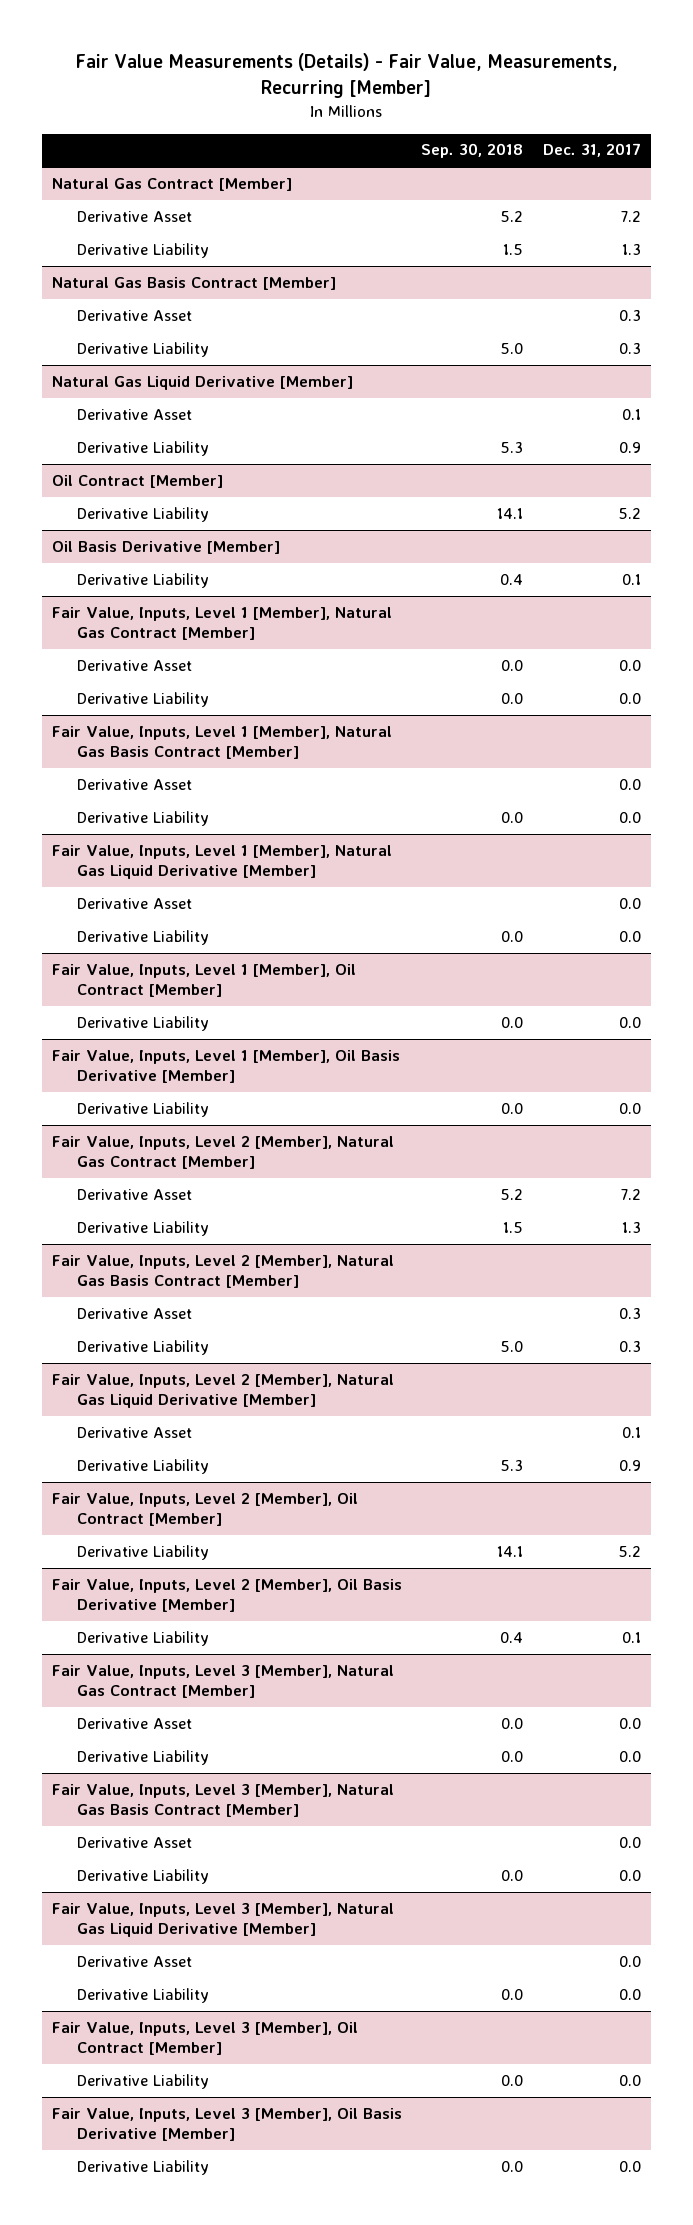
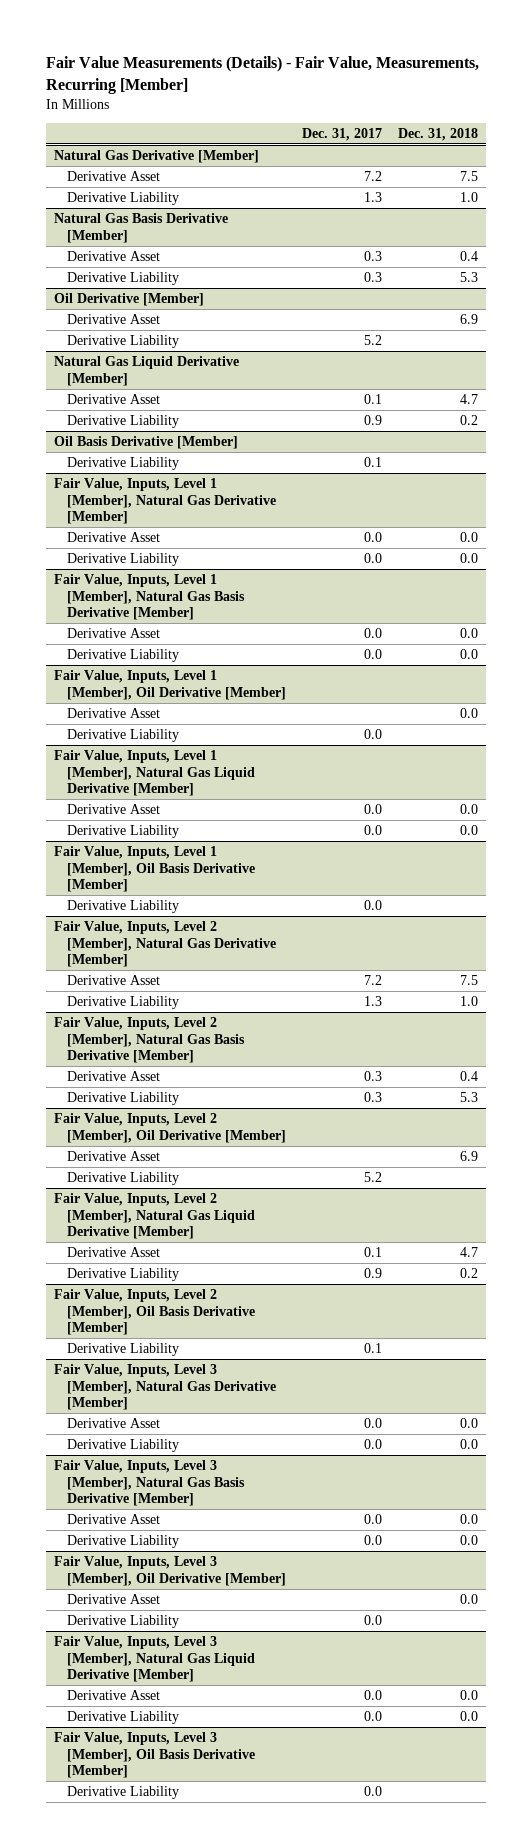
[421,143,524,159] Sep. 30, 2018 -> none
none -> [397,127,478,141] Dec. 31, 2018
[52,177,293,191] Natural Gas Contract [Member] -> [53,150,259,164] Natural Gas Derivative [Member]
[52,276,337,290] Natural Gas Basis Contract [Member] -> [53,213,228,243] Natural Gas Basis Derivative [Member]
none -> [53,293,204,307] Oil Derivative [Member]
none -> [67,314,161,325] Derivative Asset
none -> [67,335,180,349] Derivative Liability
[52,474,224,488] Oil Contract [Member] -> none
[76,506,209,522] Derivative Liability -> none
[52,606,393,641] Fair Value, Inputs, Level 1 [Member], Natural Gas Contract [Member] -> [53,478,277,525] Fair Value, Inputs, Level 1 [Member], Natural Gas Derivative [Member]
[52,725,393,760] Fair Value, Inputs, Level 1 [Member], Natural Gas Basis Contract [Member] -> [53,574,246,621] Fair Value, Inputs, Level 1 [Member], Natural Gas Basis Derivative [Member]
none -> [53,670,287,700] Fair Value, Inputs, Level 1 [Member], Oil Derivative [Member]
none -> [67,708,161,719] Derivative Asset
none -> [67,729,180,743] Derivative Liability
[52,963,357,998] Fair Value, Inputs, Level 1 [Member], Oil Contract [Member] -> none
[76,1015,209,1031] Derivative Liability -> none
[52,1135,395,1170] Fair Value, Inputs, Level 2 [Member], Natural Gas Contract [Member] -> [53,921,277,968] Fair Value, Inputs, Level 2 [Member], Natural Gas Derivative [Member]
[52,1254,395,1289] Fair Value, Inputs, Level 2 [Member], Natural Gas Basis Contract [Member] -> [53,1017,246,1064] Fair Value, Inputs, Level 2 [Member], Natural Gas Basis Derivative [Member]
none -> [53,1113,287,1143] Fair Value, Inputs, Level 2 [Member], Oil Derivative [Member]
none -> [67,1151,161,1162] Derivative Asset
none -> [67,1172,180,1186] Derivative Liability
[52,1492,359,1527] Fair Value, Inputs, Level 2 [Member], Oil Contract [Member] -> none
[76,1544,209,1560] Derivative Liability -> none
[52,1664,395,1699] Fair Value, Inputs, Level 3 [Member], Natural Gas Contract [Member] -> [53,1364,277,1411] Fair Value, Inputs, Level 3 [Member], Natural Gas Derivative [Member]
[52,1783,395,1818] Fair Value, Inputs, Level 3 [Member], Natural Gas Basis Contract [Member] -> [53,1460,246,1507] Fair Value, Inputs, Level 3 [Member], Natural Gas Basis Derivative [Member]
none -> [53,1556,287,1586] Fair Value, Inputs, Level 3 [Member], Oil Derivative [Member]
none -> [67,1594,161,1605] Derivative Asset
none -> [67,1615,180,1629] Derivative Liability
[52,2021,359,2056] Fair Value, Inputs, Level 3 [Member], Oil Contract [Member] -> none
[76,2073,209,2089] Derivative Liability -> none

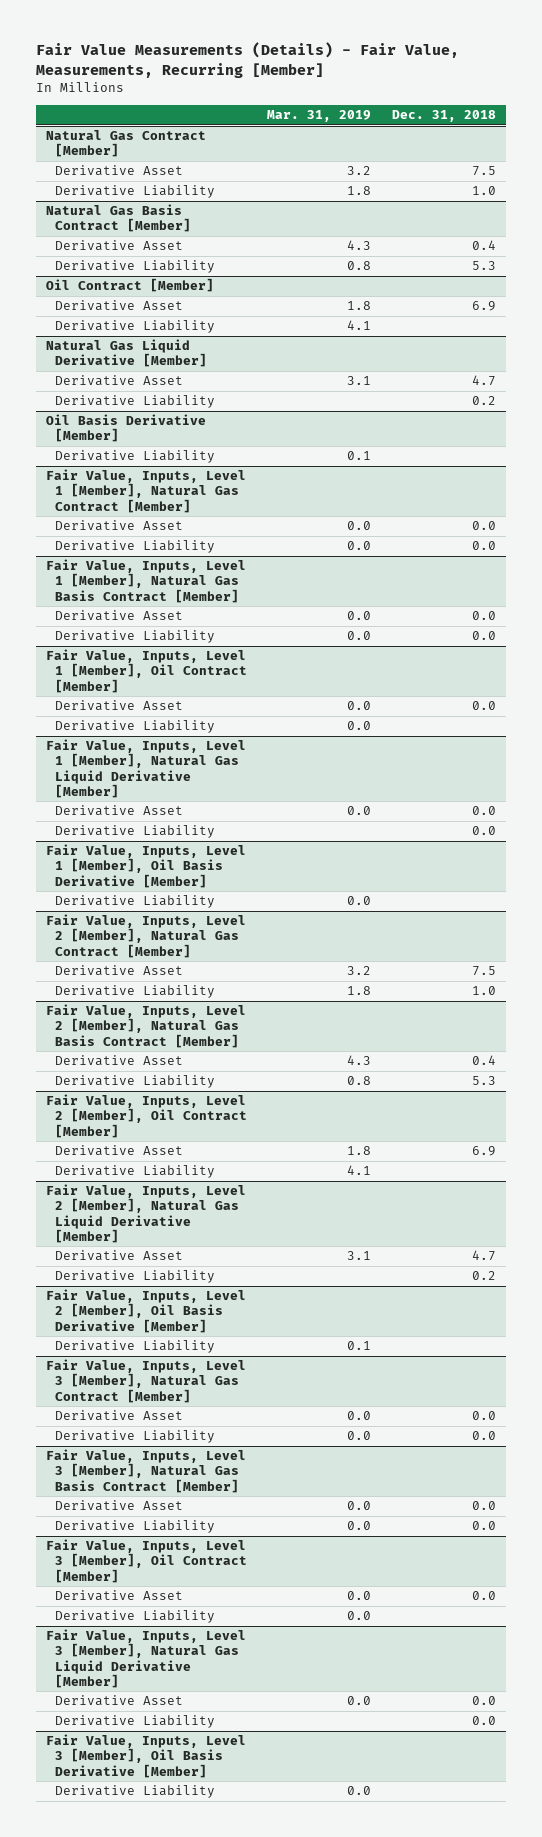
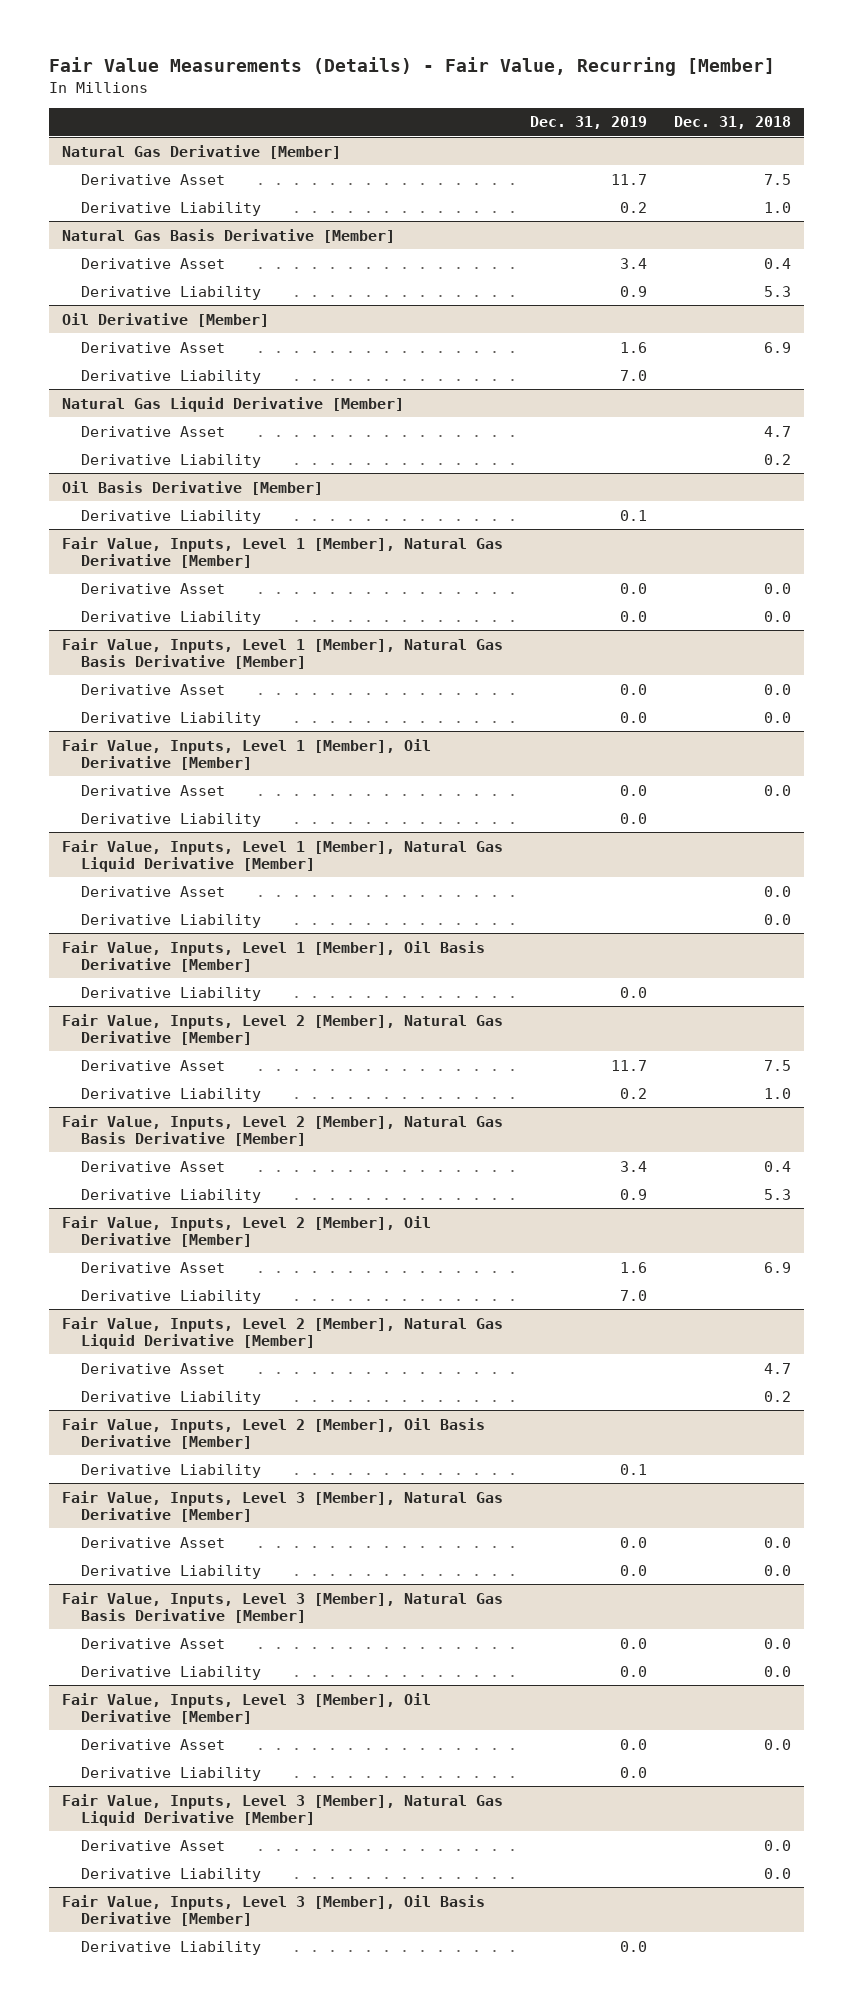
[35,42,459,79] Fair Value Measurements (Details) - Fair Value, Measurements, Recurring [Member] -> [49,57,776,77] Fair Value Measurements (Details) - Fair Value, Recurring [Member]
[267,110,372,123] Mar. 31, 2019 -> none
none -> [530,116,648,130] Dec. 31, 2019
[45,130,206,158] Natural Gas Contract [Member] -> [62,144,342,159] Natural Gas Derivative [Member]
[45,204,192,233] Natural Gas Basis Contract [Member] -> [62,228,396,243] Natural Gas Basis Derivative [Member]
[45,278,214,293] Oil Contract [Member] -> [62,312,270,327] Oil Derivative [Member]
[45,469,246,513] Fair Value, Inputs, Level 1 [Member], Natural Gas Contract [Member] -> [62,536,504,568] Fair Value, Inputs, Level 1 [Member], Natural Gas Derivative [Member]
[45,559,246,603] Fair Value, Inputs, Level 1 [Member], Natural Gas Basis Contract [Member] -> [62,637,504,669] Fair Value, Inputs, Level 1 [Member], Natural Gas Basis Derivative [Member]
[45,649,248,693] Fair Value, Inputs, Level 1 [Member], Oil Contract [Member] -> [62,738,432,770] Fair Value, Inputs, Level 1 [Member], Oil Derivative [Member]
[45,914,246,958] Fair Value, Inputs, Level 2 [Member], Natural Gas Contract [Member] -> [62,1013,504,1045] Fair Value, Inputs, Level 2 [Member], Natural Gas Derivative [Member]
[45,1004,246,1048] Fair Value, Inputs, Level 2 [Member], Natural Gas Basis Contract [Member] -> [62,1114,504,1146] Fair Value, Inputs, Level 2 [Member], Natural Gas Basis Derivative [Member]
[45,1094,248,1138] Fair Value, Inputs, Level 2 [Member], Oil Contract [Member] -> [62,1215,432,1247] Fair Value, Inputs, Level 2 [Member], Oil Derivative [Member]
[45,1359,246,1403] Fair Value, Inputs, Level 3 [Member], Natural Gas Contract [Member] -> [62,1490,504,1522] Fair Value, Inputs, Level 3 [Member], Natural Gas Derivative [Member]
[45,1449,246,1493] Fair Value, Inputs, Level 3 [Member], Natural Gas Basis Contract [Member] -> [62,1591,504,1623] Fair Value, Inputs, Level 3 [Member], Natural Gas Basis Derivative [Member]
[45,1539,248,1583] Fair Value, Inputs, Level 3 [Member], Oil Contract [Member] -> [62,1692,432,1724] Fair Value, Inputs, Level 3 [Member], Oil Derivative [Member]

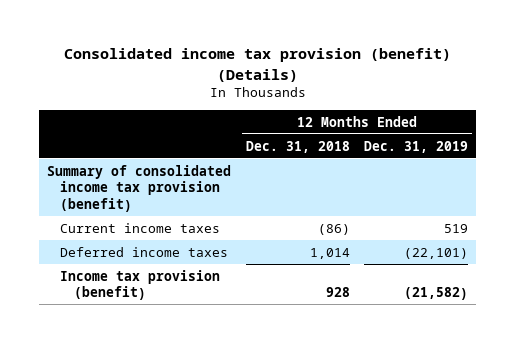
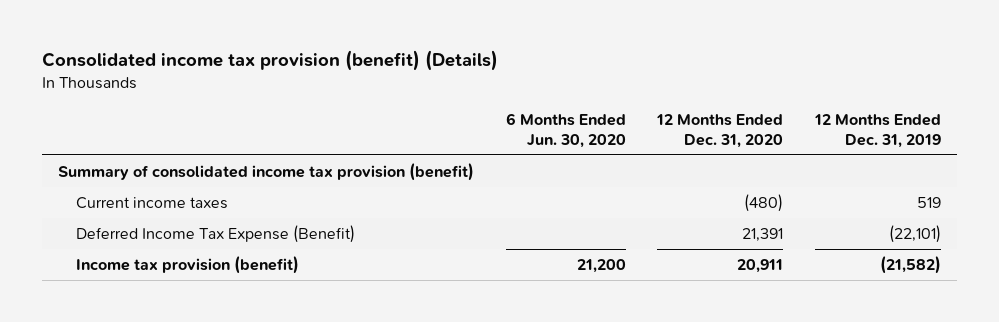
[245,140,350,153] Dec. 31, 2018 -> none
none -> [505,112,626,148] 6 Months Ended Jun. 30, 2020
none -> [656,113,784,148] 12 Months Ended Dec. 31, 2020
[60,246,229,257] Deferred income taxes -> [76,225,356,244] Deferred Income Tax Expense (Benefit)

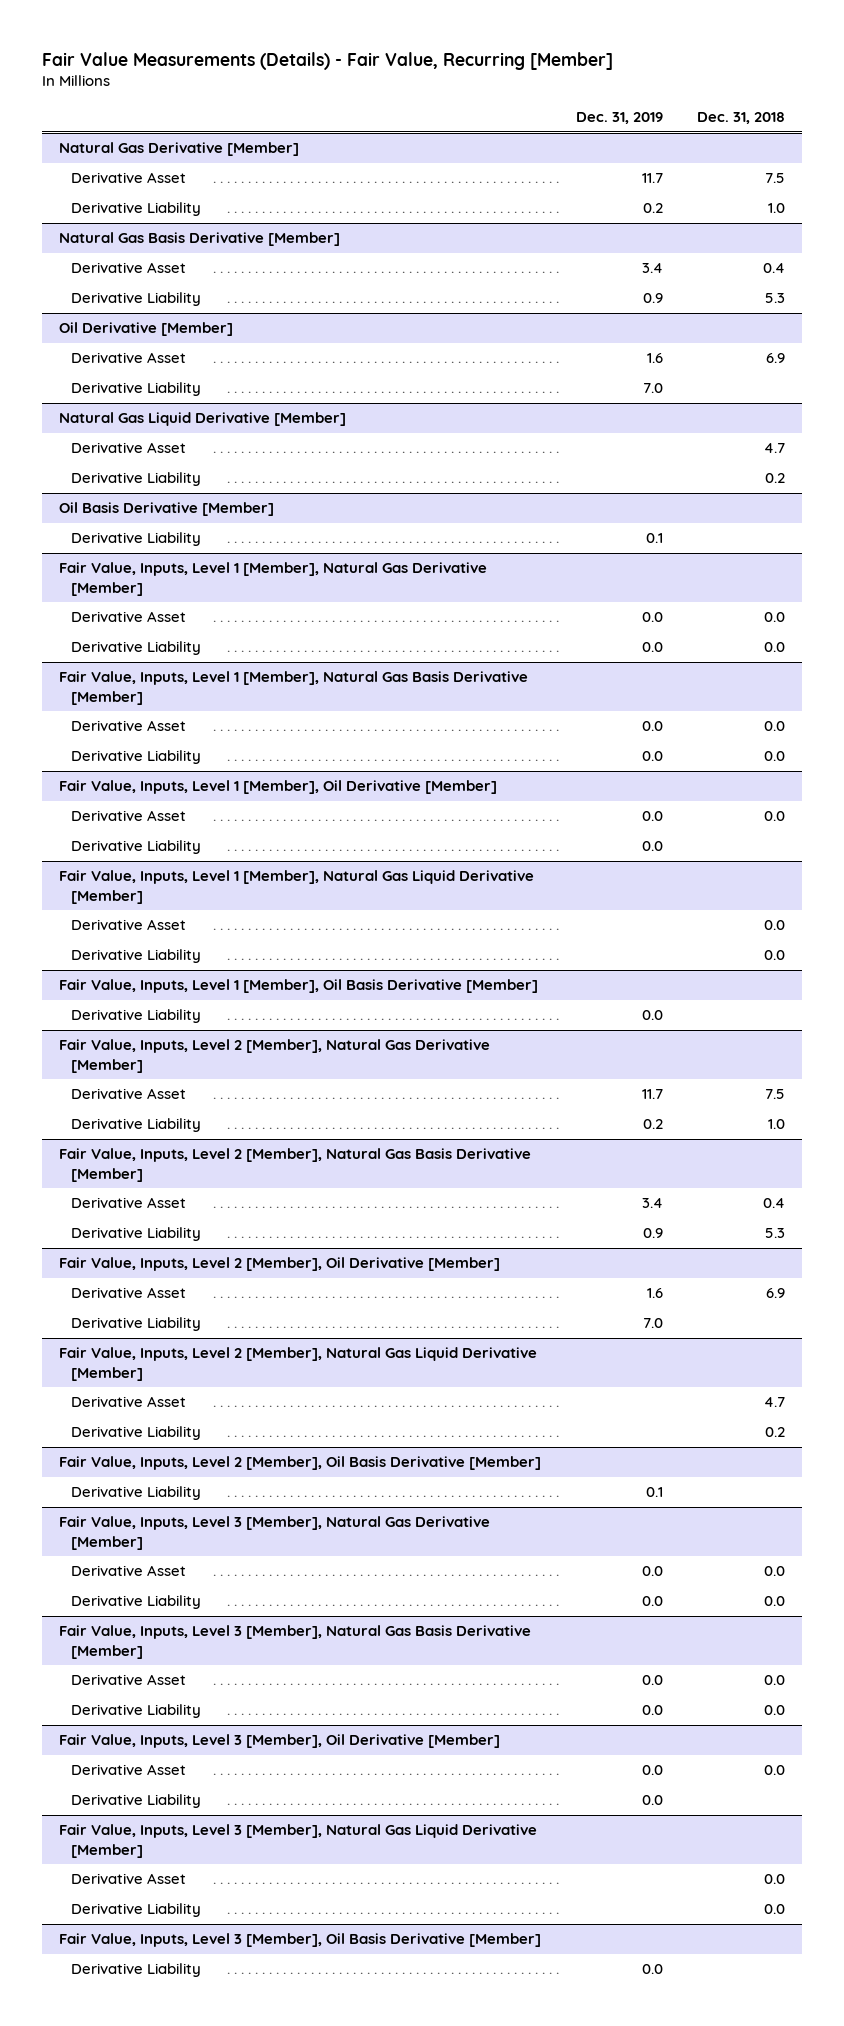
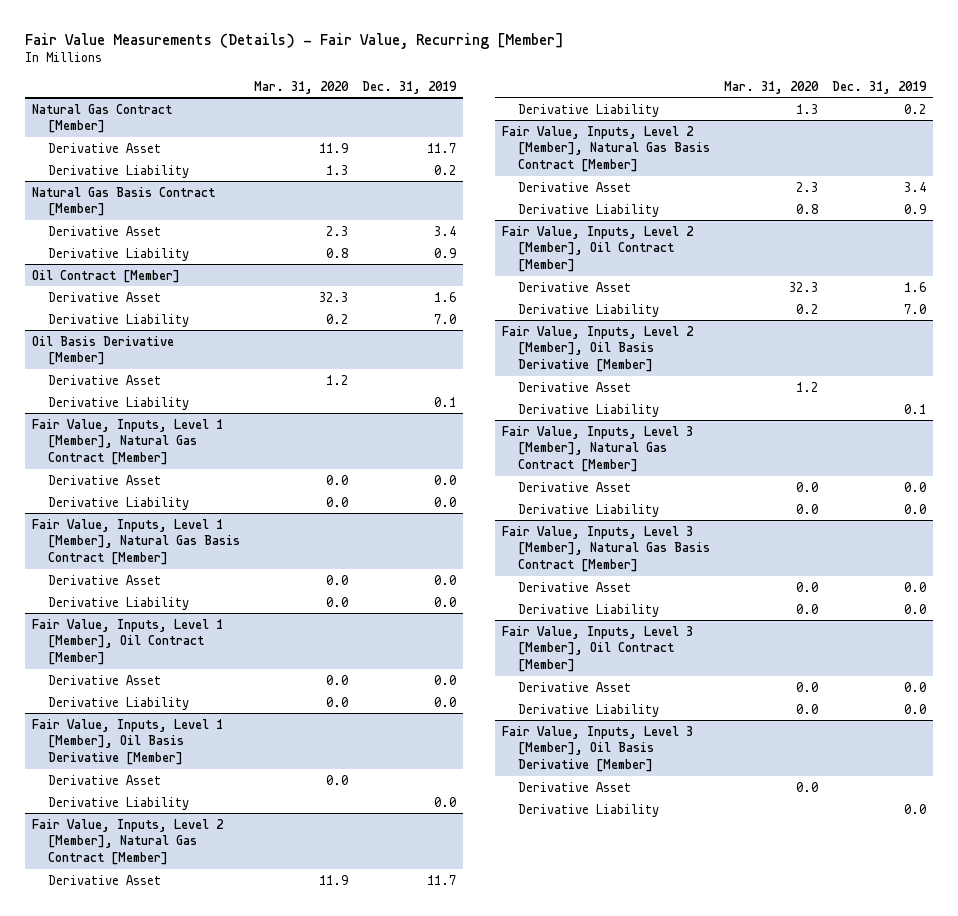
[696,112,785,125] Dec. 31, 2018 -> none
none -> [253,80,349,94] Mar. 31, 2020
[59,142,300,157] Natural Gas Derivative [Member] -> [31,103,172,134] Natural Gas Contract [Member]
[59,232,341,247] Natural Gas Basis Derivative [Member] -> [31,186,215,217] Natural Gas Basis Contract [Member]
[59,322,234,337] Oil Derivative [Member] -> [31,269,180,283] Oil Contract [Member]
[59,412,347,427] Natural Gas Liquid Derivative [Member] -> none
[71,442,187,454] Derivative Asset -> none
[71,472,202,487] Derivative Liability -> none
none -> [47,374,161,385] Derivative Asset
[59,562,488,596] Fair Value, Inputs, Level 1 [Member], Natural Gas Derivative [Member] -> [31,418,223,465] Fair Value, Inputs, Level 1 [Member], Natural Gas Contract [Member]
[59,671,529,705] Fair Value, Inputs, Level 1 [Member], Natural Gas Basis Derivative [Member] -> [31,518,240,565] Fair Value, Inputs, Level 1 [Member], Natural Gas Basis Contract [Member]
[59,780,498,795] Fair Value, Inputs, Level 1 [Member], Oil Derivative [Member] -> [31,618,223,665] Fair Value, Inputs, Level 1 [Member], Oil Contract [Member]
[59,870,535,904] Fair Value, Inputs, Level 1 [Member], Natural Gas Liquid Derivative [Member] -> none
[71,919,187,931] Derivative Asset -> none
[71,949,202,964] Derivative Liability -> none
none -> [47,774,161,785] Derivative Asset
[59,1039,491,1073] Fair Value, Inputs, Level 2 [Member], Natural Gas Derivative [Member] -> [31,818,224,865] Fair Value, Inputs, Level 2 [Member], Natural Gas Contract [Member]
[59,1148,532,1182] Fair Value, Inputs, Level 2 [Member], Natural Gas Basis Derivative [Member] -> [502,125,711,172] Fair Value, Inputs, Level 2 [Member], Natural Gas Basis Contract [Member]
[59,1257,501,1272] Fair Value, Inputs, Level 2 [Member], Oil Derivative [Member] -> [502,225,695,272] Fair Value, Inputs, Level 2 [Member], Oil Contract [Member]
[59,1347,538,1381] Fair Value, Inputs, Level 2 [Member], Natural Gas Liquid Derivative [Member] -> none
[71,1396,187,1408] Derivative Asset -> none
[71,1426,202,1441] Derivative Liability -> none
none -> [518,381,632,392] Derivative Asset
[59,1516,491,1550] Fair Value, Inputs, Level 3 [Member], Natural Gas Derivative [Member] -> [502,425,694,472] Fair Value, Inputs, Level 3 [Member], Natural Gas Contract [Member]
[59,1625,532,1659] Fair Value, Inputs, Level 3 [Member], Natural Gas Basis Derivative [Member] -> [502,525,711,572] Fair Value, Inputs, Level 3 [Member], Natural Gas Basis Contract [Member]
[59,1734,501,1749] Fair Value, Inputs, Level 3 [Member], Oil Derivative [Member] -> [502,625,694,672] Fair Value, Inputs, Level 3 [Member], Oil Contract [Member]
[59,1824,538,1858] Fair Value, Inputs, Level 3 [Member], Natural Gas Liquid Derivative [Member] -> none
[71,1873,187,1885] Derivative Asset -> none
[71,1903,202,1918] Derivative Liability -> none
none -> [518,781,632,792] Derivative Asset

